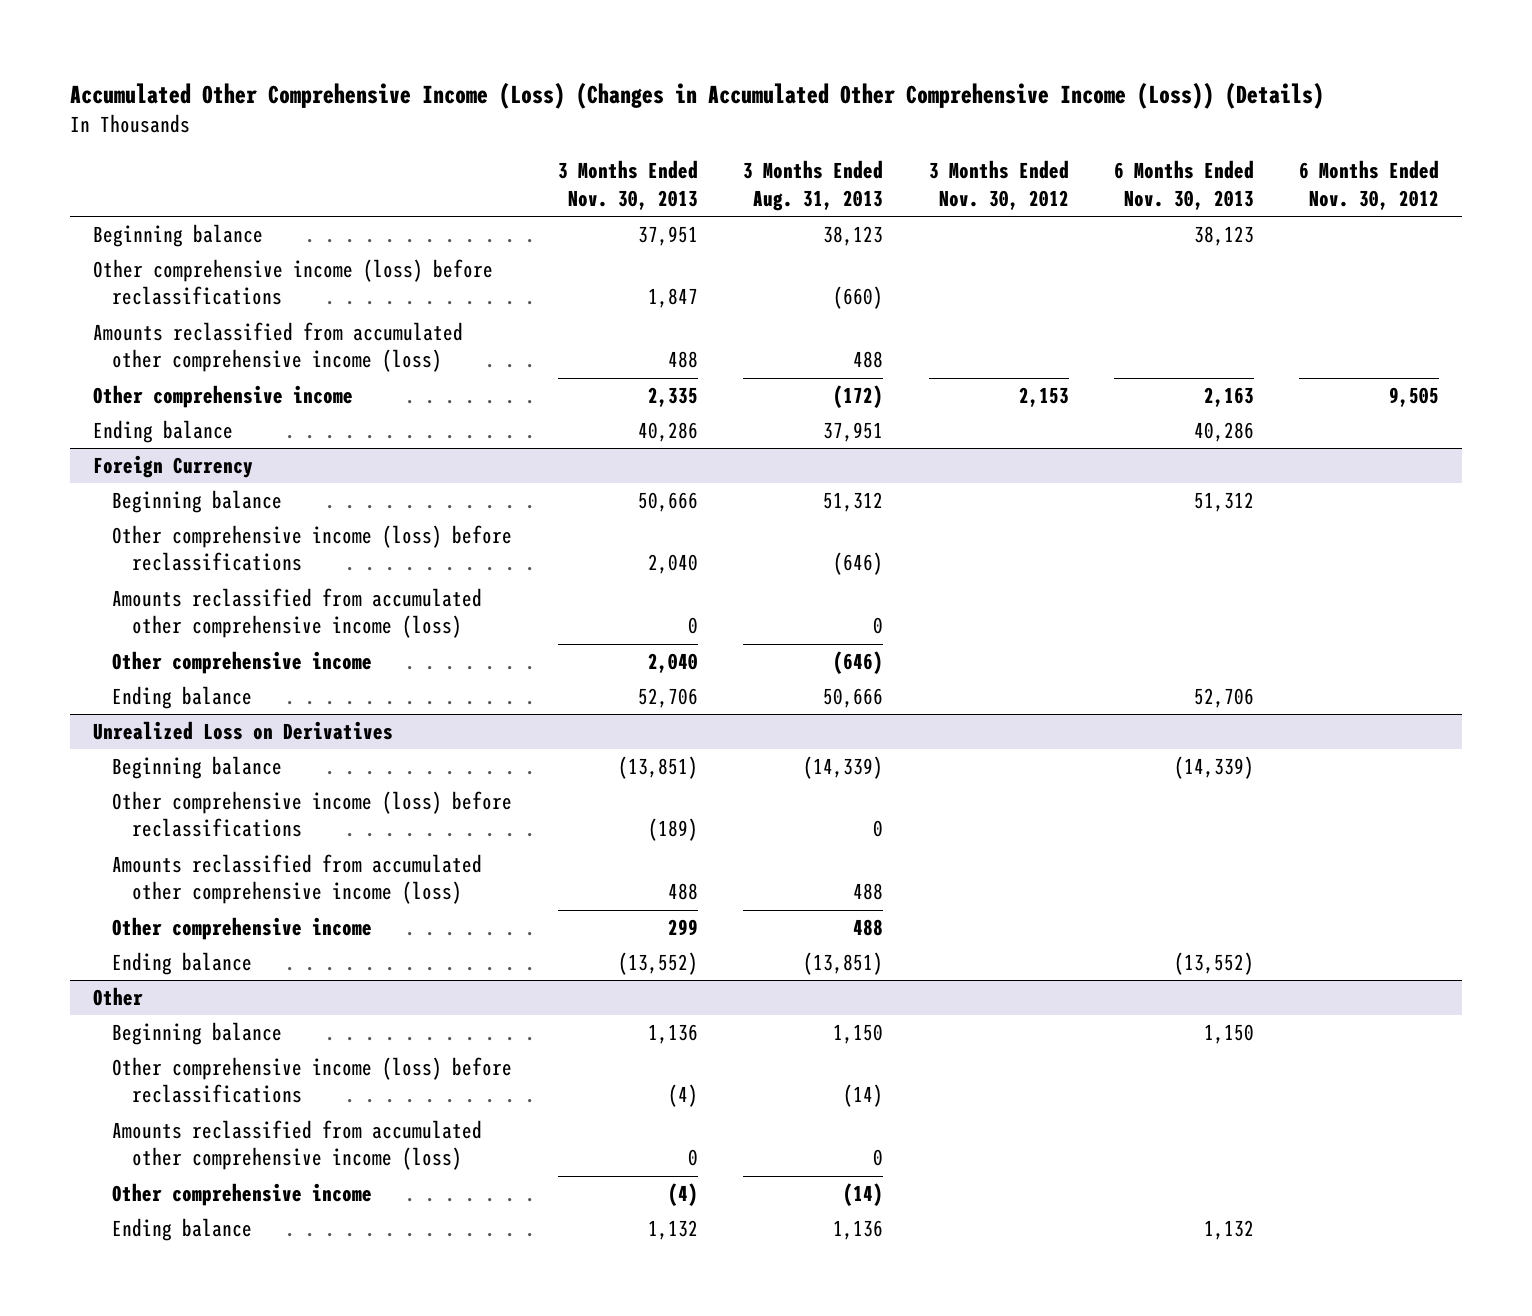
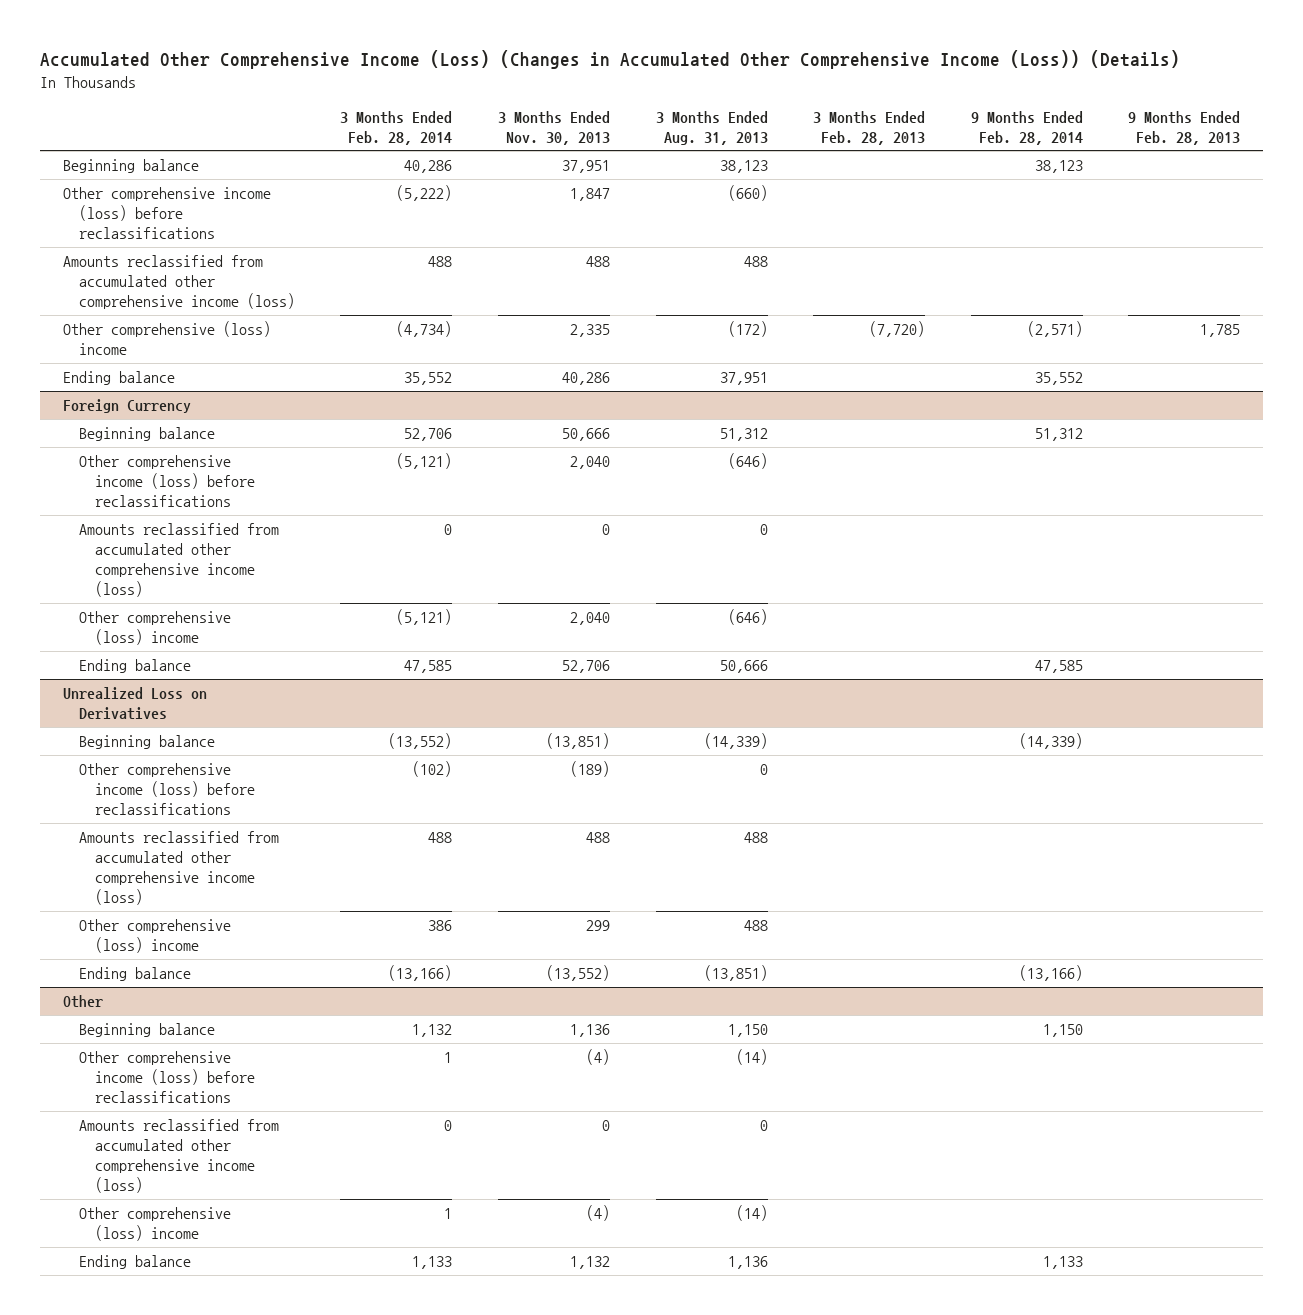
[928,160,1069,210] 3 Months Ended Nov. 30, 2012 -> none
[1113,160,1254,210] 6 Months Ended Nov. 30, 2013 -> none
[1299,160,1440,210] 6 Months Ended Nov. 30, 2012 -> none
none -> [340,110,453,145] 3 Months Ended Feb. 28, 2014
none -> [813,110,926,145] 3 Months Ended Feb. 28, 2013
none -> [970,110,1083,145] 9 Months Ended Feb. 28, 2014
none -> [1128,110,1241,145] 9 Months Ended Feb. 28, 2013
[92,385,353,409] Other comprehensive income -> [62,321,271,355] Other comprehensive (loss) income
[112,651,373,675] Other comprehensive income -> [78,611,231,645] Other comprehensive (loss) income
[112,917,373,941] Other comprehensive income -> [78,919,231,953] Other comprehensive (loss) income
[112,1183,373,1207] Other comprehensive income -> [78,1207,231,1241] Other comprehensive (loss) income

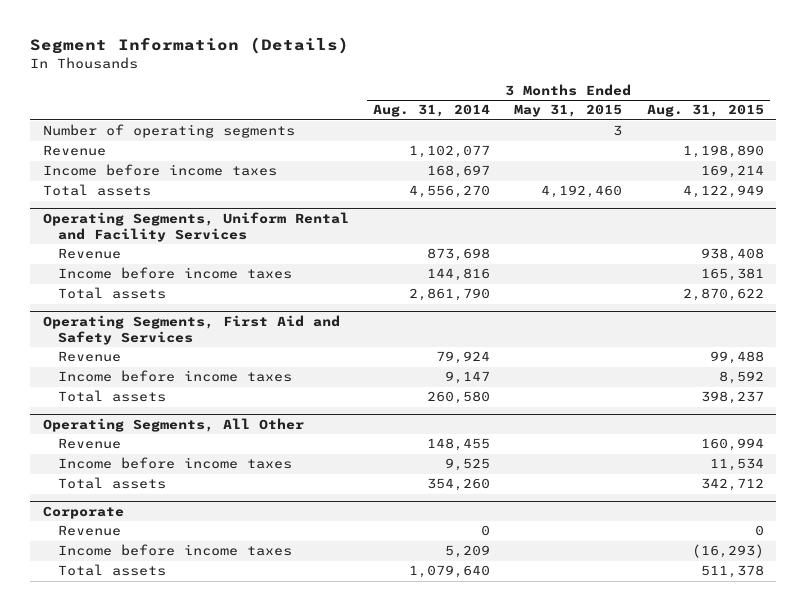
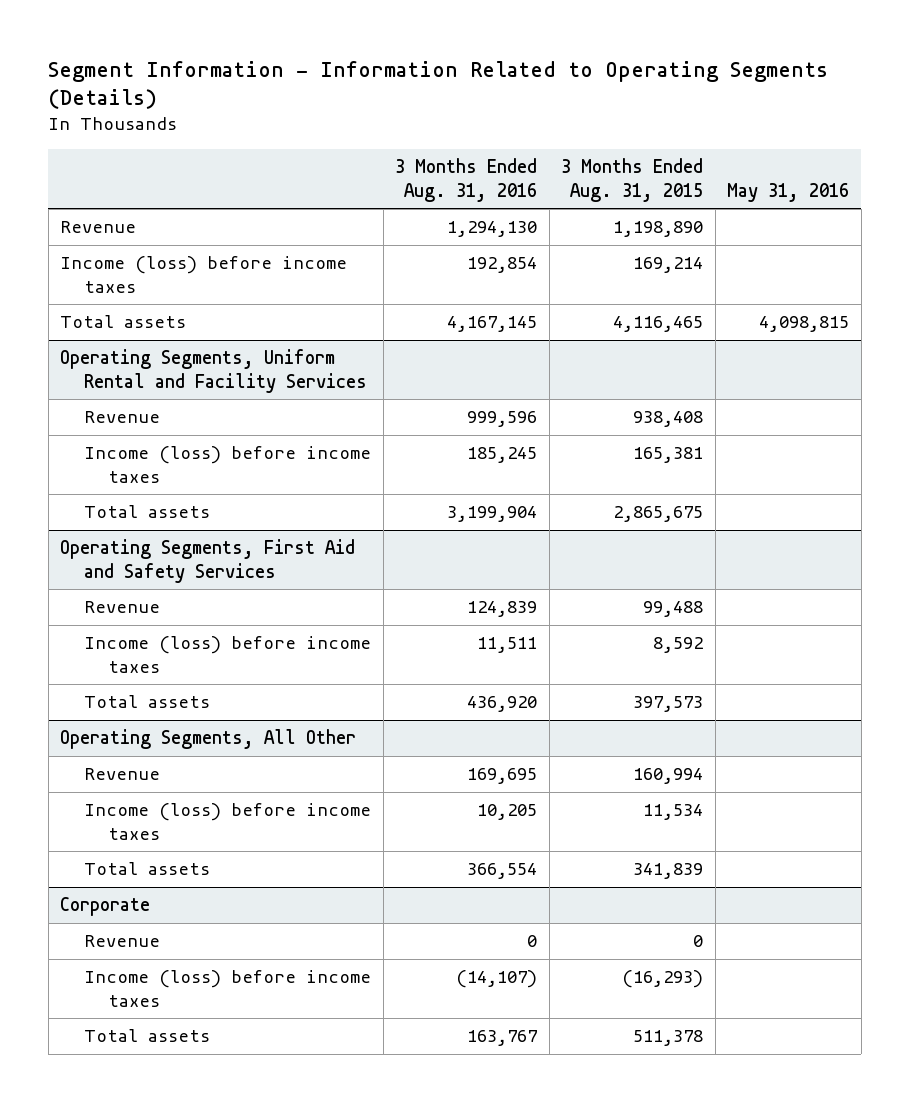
[30,37,350,55] Segment Information (Details) -> [48,60,829,110] Segment Information - Information Related to Operating Segments (Details)
[373,104,491,118] Aug. 31, 2014 -> none
[514,104,623,118] May 31, 2015 -> none
none -> [395,157,538,202] 3 Months Ended Aug. 31, 2016
none -> [727,182,850,202] May 31, 2016
[42,124,295,139] Number of operating segments -> none
[42,164,277,177] Income before income taxes -> [60,256,348,293] Income (loss) before income taxes
[682,185,764,199] 4,122,949 -> [613,316,704,333] 4,116,465
[57,267,292,280] Income before income taxes -> [84,446,372,483] Income (loss) before income taxes
[682,288,764,302] 2,870,622 -> [613,506,704,523] 2,865,675
[57,370,292,383] Income before income taxes -> [84,636,372,673] Income (loss) before income taxes
[700,391,764,405] 398,237 -> [633,696,704,713] 397,573
[57,457,292,470] Income before income taxes -> [84,803,372,840] Income (loss) before income taxes
[700,478,764,492] 342,712 -> [633,863,704,880] 341,839
[57,544,292,557] Income before income taxes -> [84,970,372,1007] Income (loss) before income taxes

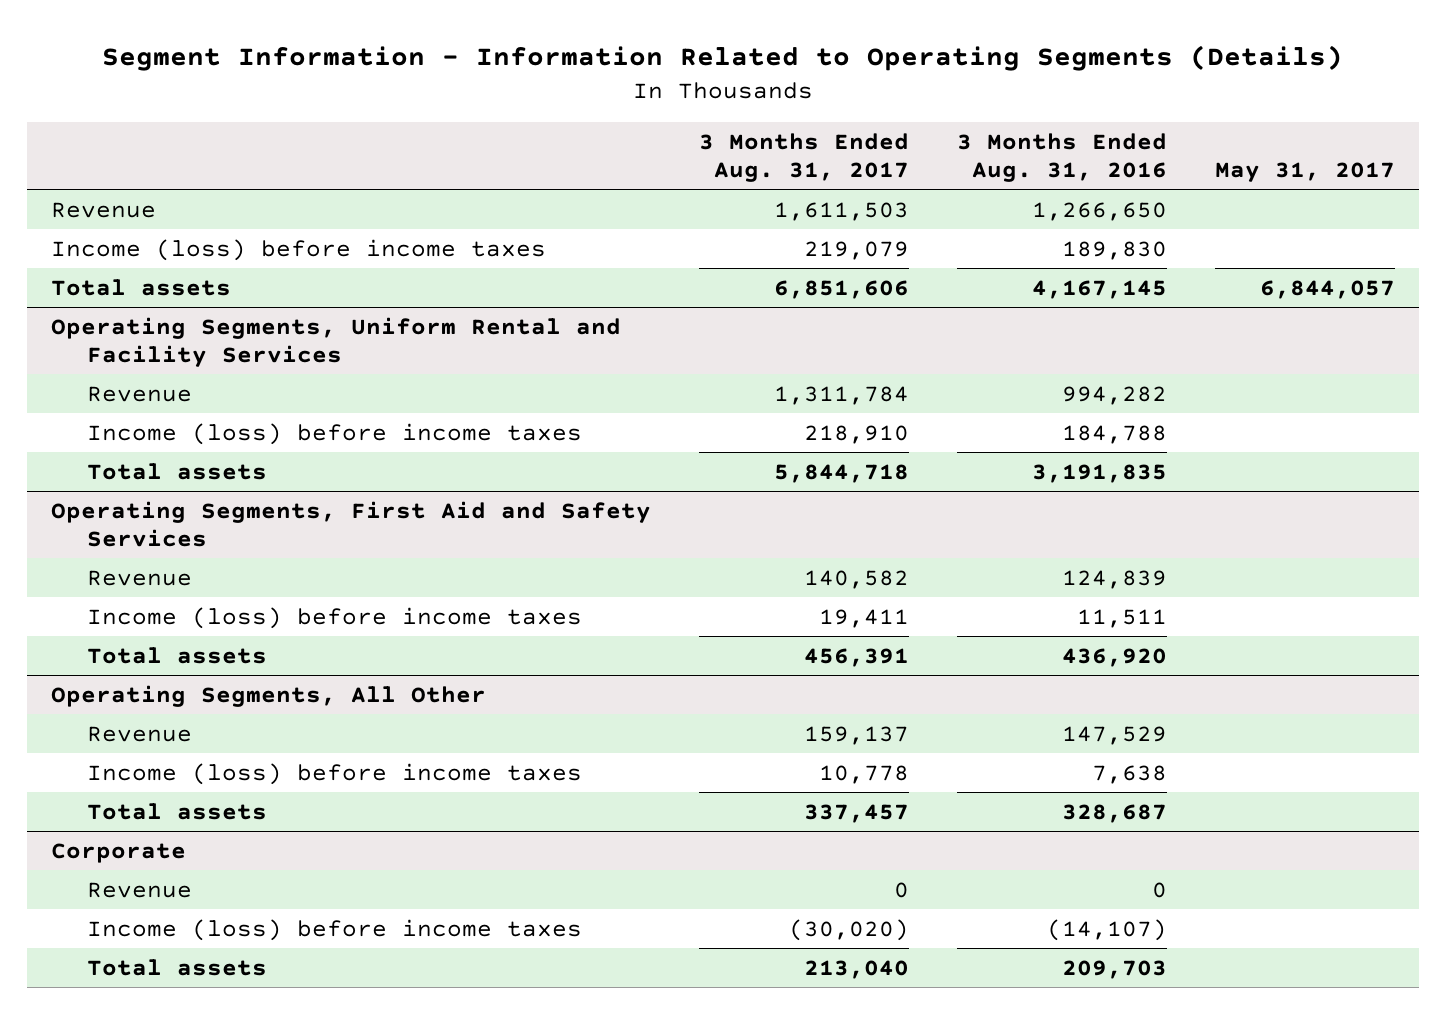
[561,157,704,202] 3 Months Ended Aug. 31, 2015 -> none
[727,182,850,202] May 31, 2016 -> none
none -> [698,132,909,183] 3 Months Ended Aug. 31, 2017
none -> [1215,162,1396,183] May 31, 2017
[447,221,538,238] 1,294,130 -> [1032,201,1168,221] 1,266,650
[467,257,538,274] 192,854 -> [1062,240,1168,260] 189,830
[467,411,538,428] 999,596 -> [1062,385,1168,405] 994,282
[467,447,538,464] 185,245 -> [1062,424,1168,444] 184,788
[447,506,538,523] 3,199,904 -> [1032,463,1168,483] 3,191,835
[467,768,538,785] 169,695 -> [1062,725,1168,745] 147,529
[477,804,538,821] 10,205 -> [1092,764,1168,784] 7,638
[467,863,538,880] 366,554 -> [1062,803,1168,823] 328,687
[467,1030,538,1047] 163,767 -> [1062,959,1168,979] 209,703

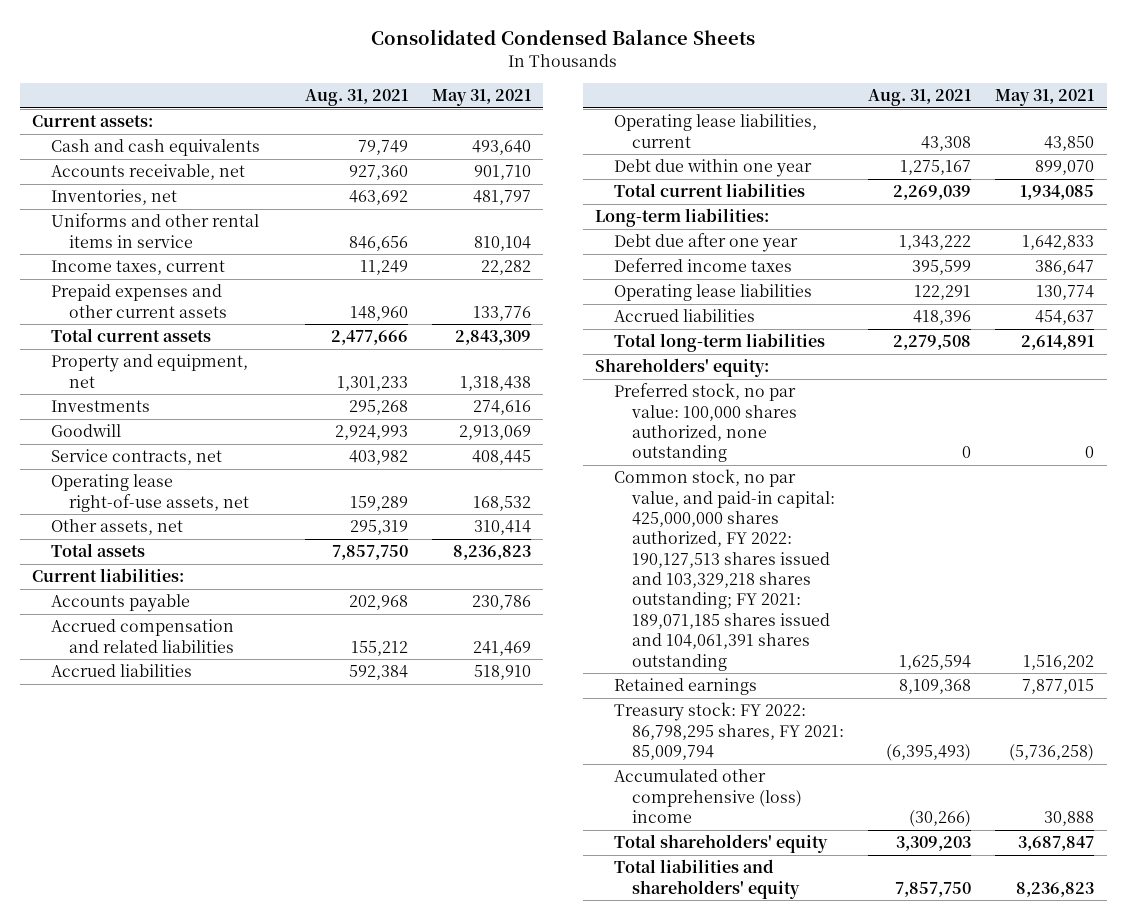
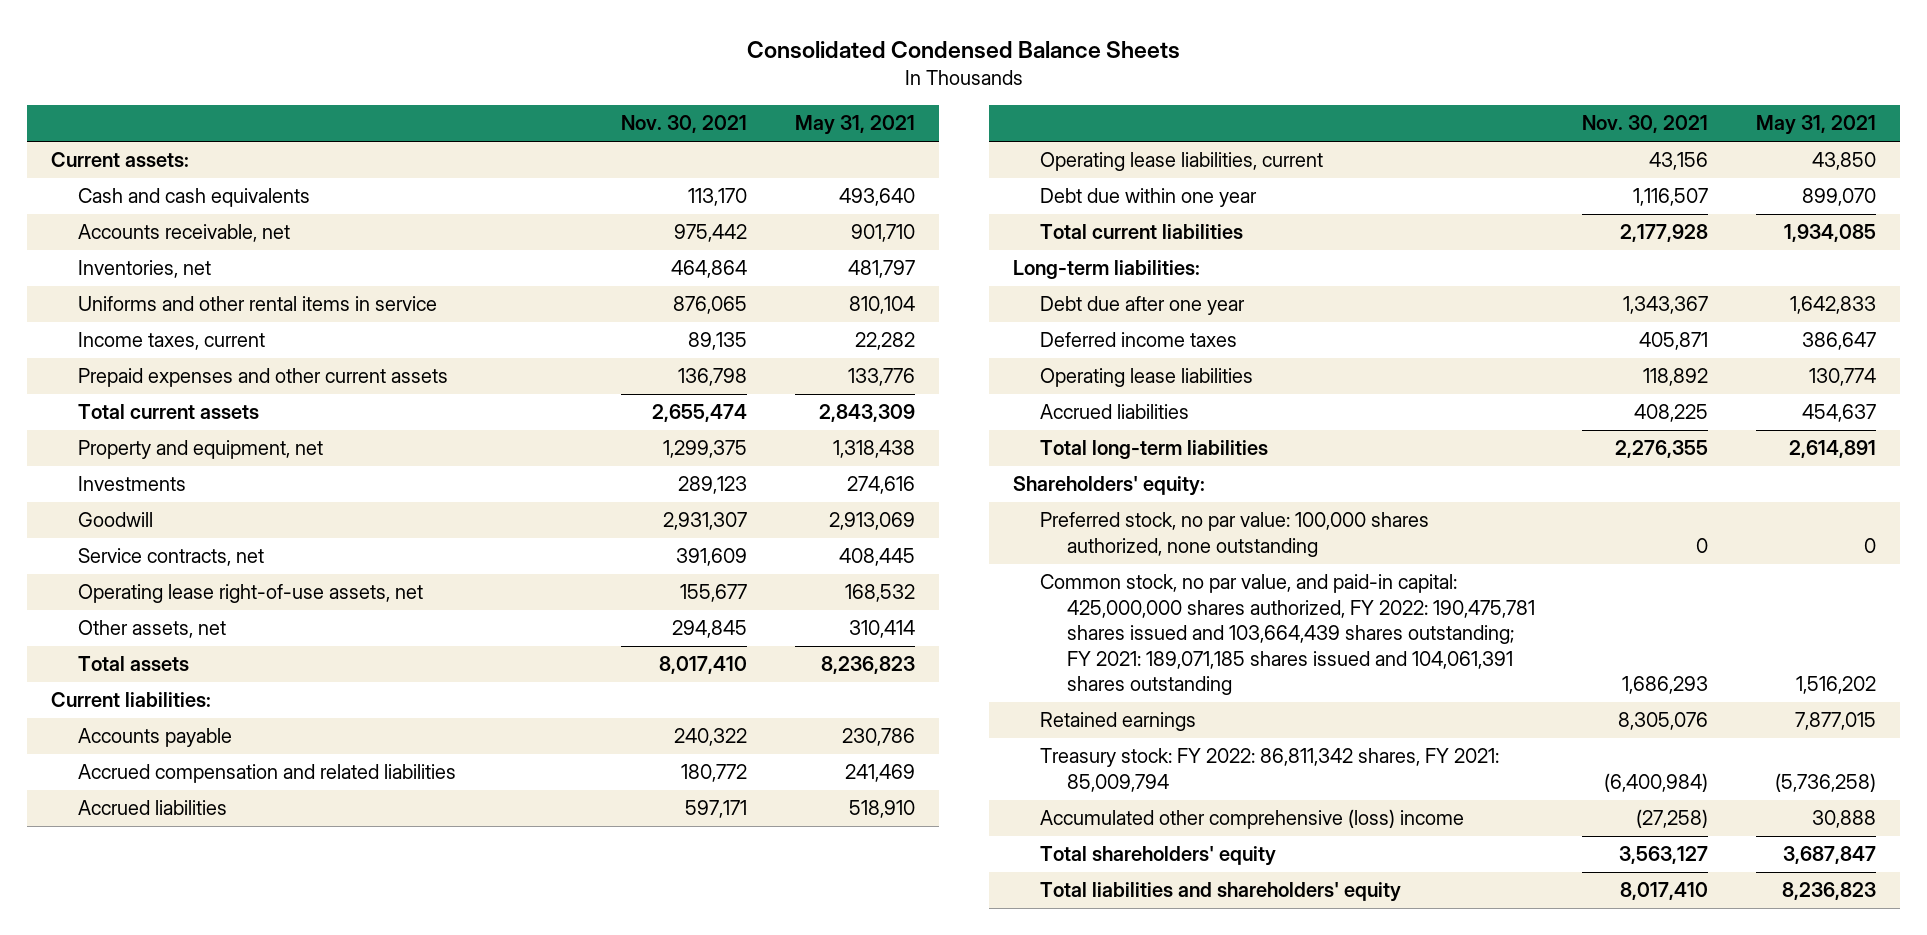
[305,88,409,106] Aug. 31, 2021 -> none
none -> [620,115,747,134] Nov. 30, 2021
[613,469,836,671] Common stock, no par value, and paid-in capital: 425,000,000 shares authorized, FY 2022: 190,127,513 shares issued and 103,329,218 shares outstanding; FY 2021: 189,071,185 shares issued and 104,061,391 shares outstanding -> [1039,574,1535,696] Common stock, no par value, and paid-in capital: 425,000,000 shares authorized, FY 2022: 190,475,781 shares issued and 103,664,439 shares outstanding; FY 2021: 189,071,185 shares issued and 104,061,391 shares outstanding
[613,702,845,761] Treasury stock: FY 2022: 86,798,295 shares, FY 2021: 85,009,794 -> [1039,748,1499,792] Treasury stock: FY 2022: 86,811,342 shares, FY 2021: 85,009,794

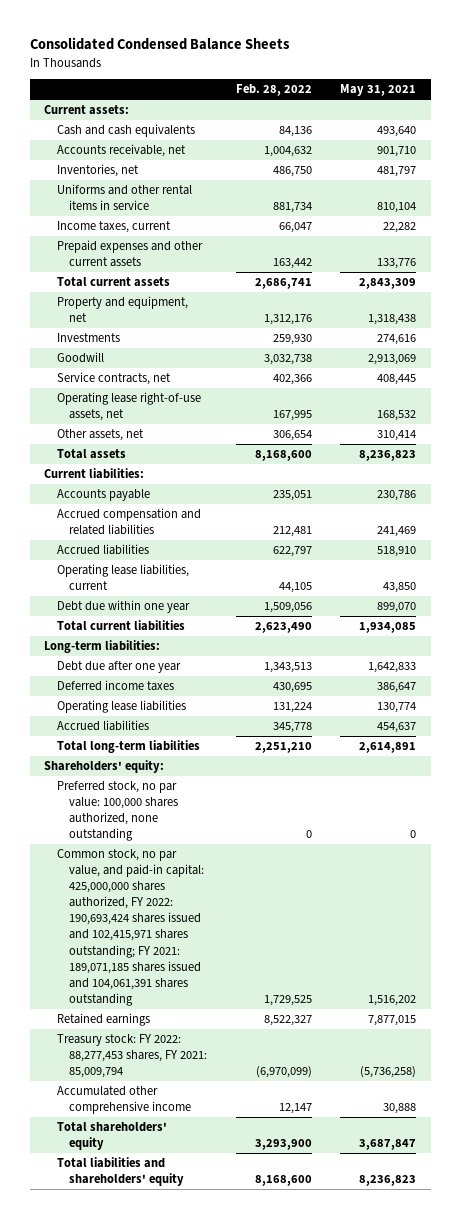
[620,115,747,134] Nov. 30, 2021 -> none
none -> [235,84,312,97] Feb. 28, 2022
[1039,574,1535,696] Common stock, no par value, and paid-in capital: 425,000,000 shares authorized, FY 2022: 190,475,781 shares issued and 103,664,439 shares outstanding; FY 2021: 189,071,185 shares issued and 104,061,391 shares outstanding -> [56,849,205,1006] Common stock, no par value, and paid-in capital: 425,000,000 shares authorized, FY 2022: 190,693,424 shares issued and 102,415,971 shares outstanding; FY 2021: 189,071,185 shares issued and 104,061,391 shares outstanding
[1039,748,1499,792] Treasury stock: FY 2022: 86,811,342 shares, FY 2021: 85,009,794 -> [56,1034,208,1079] Treasury stock: FY 2022: 88,277,453 shares, FY 2021: 85,009,794
[1039,809,1464,830] Accumulated other comprehensive (loss) income -> [56,1086,192,1115] Accumulated other comprehensive income

